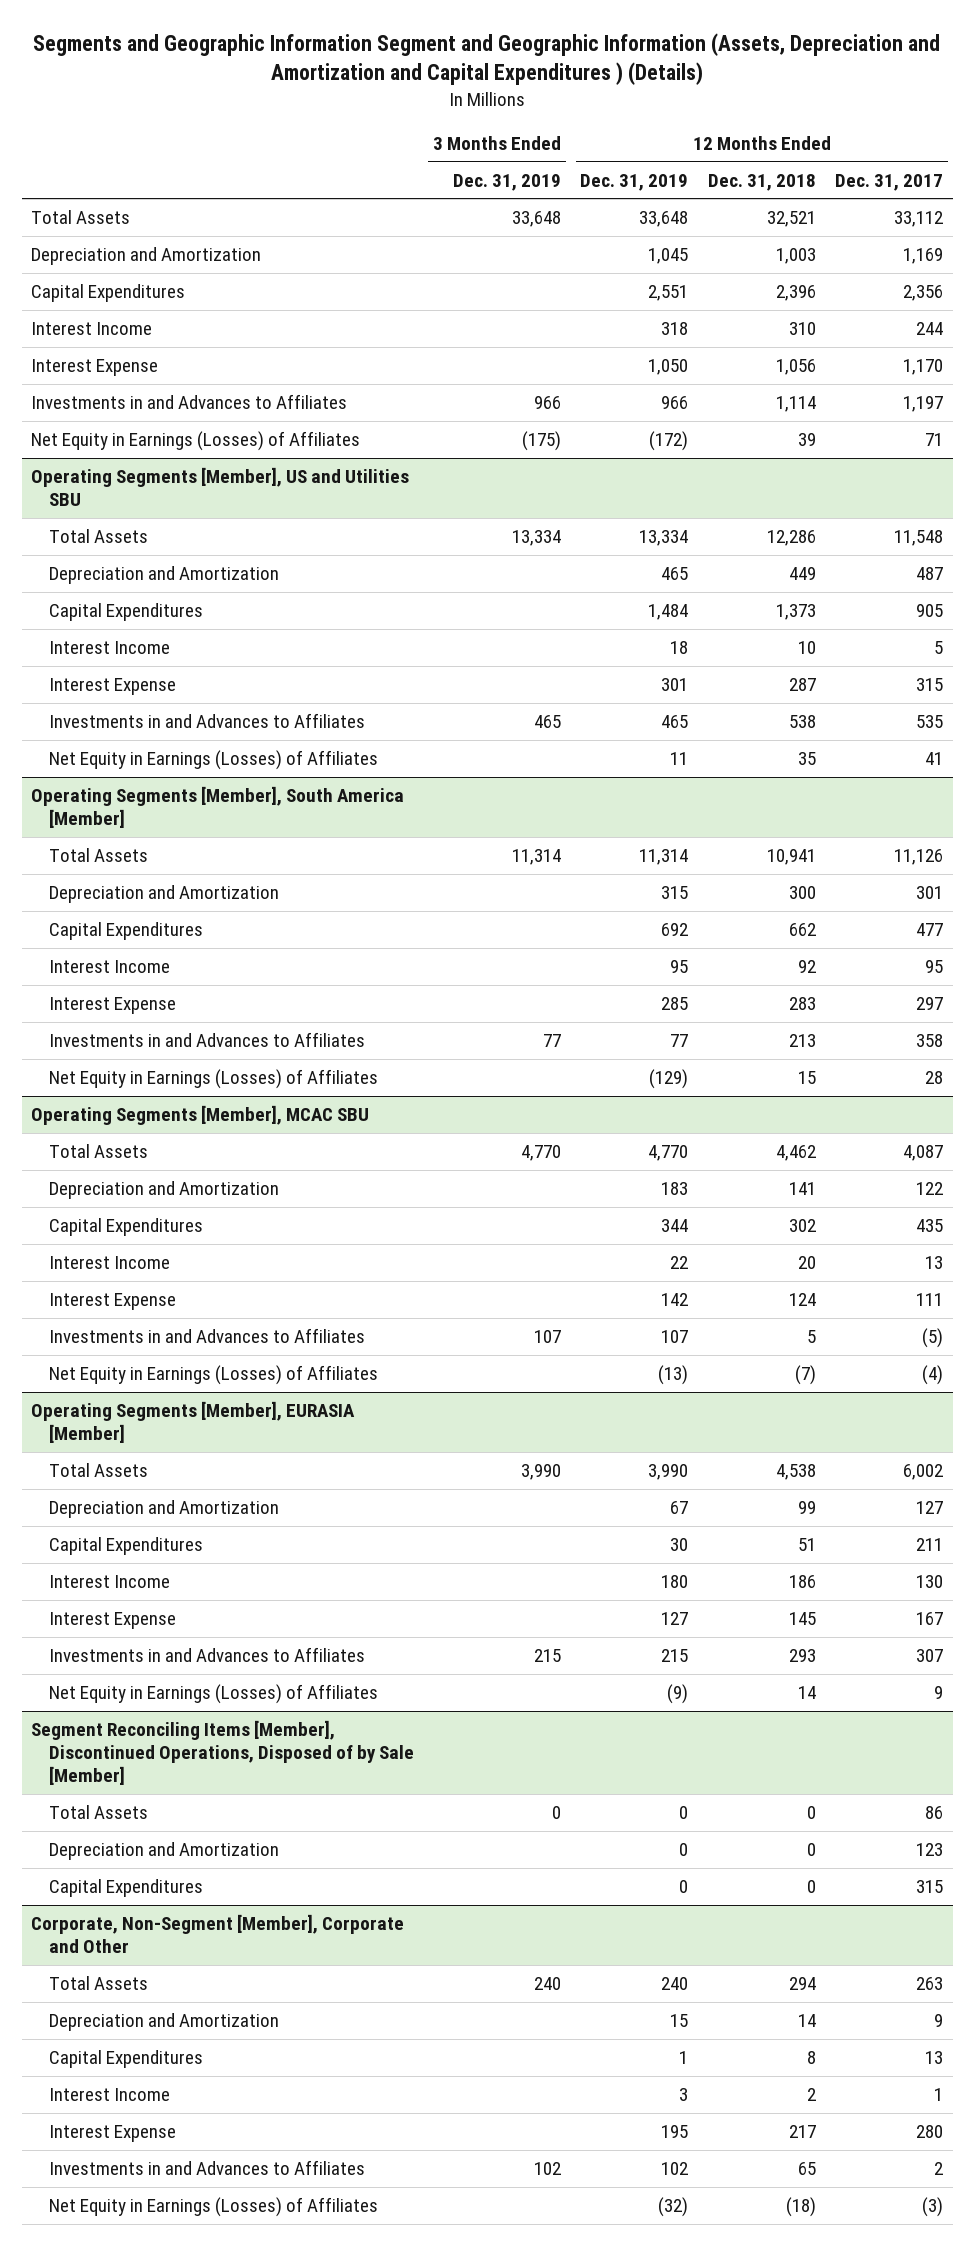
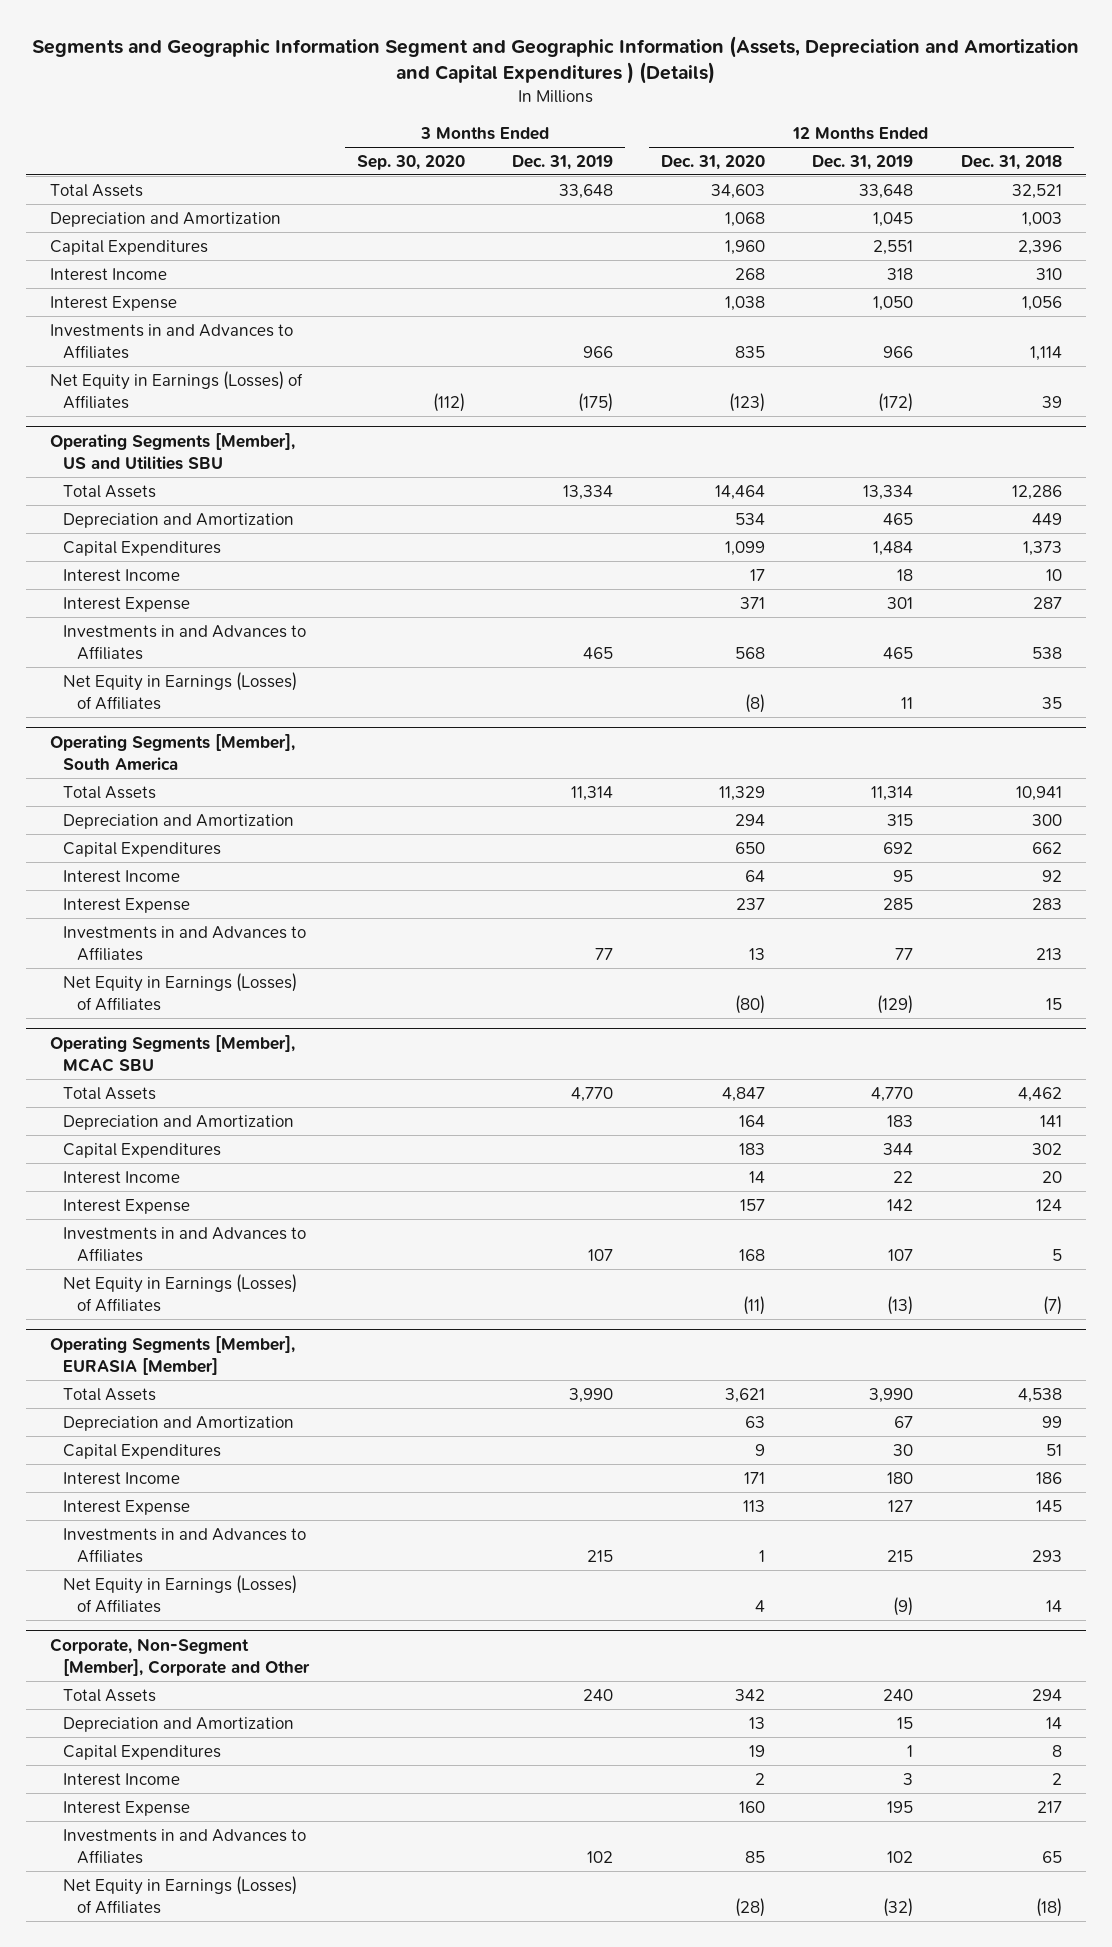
[835,173,944,191] Dec. 31, 2017 -> none
none -> [356,154,465,170] Sep. 30, 2020
none -> [660,154,765,170] Dec. 31, 2020
[31,786,405,829] Operating Segments [Member], South America [Member] -> [49,733,295,771] Operating Segments [Member], South America
[31,1720,414,1785] Segment Reconciling Items [Member], Discontinued Operations, Disposed of by Sale [Member] -> none
[48,1805,148,1820] Total Assets -> none
[48,1842,279,1861] Depreciation and Amortization -> none
[48,1879,203,1898] Capital Expenditures -> none

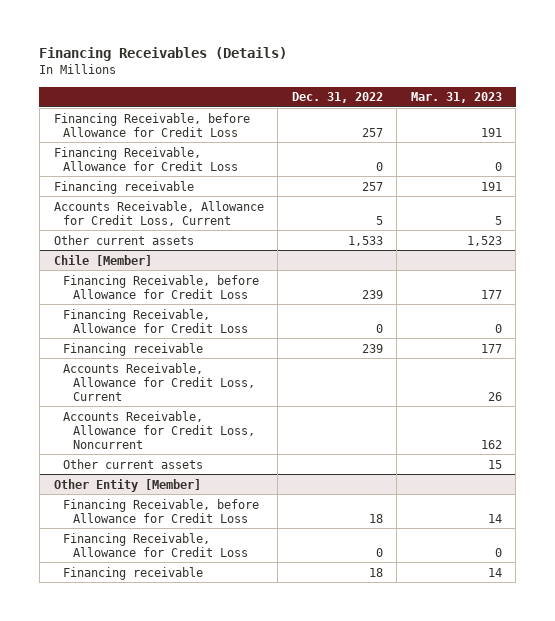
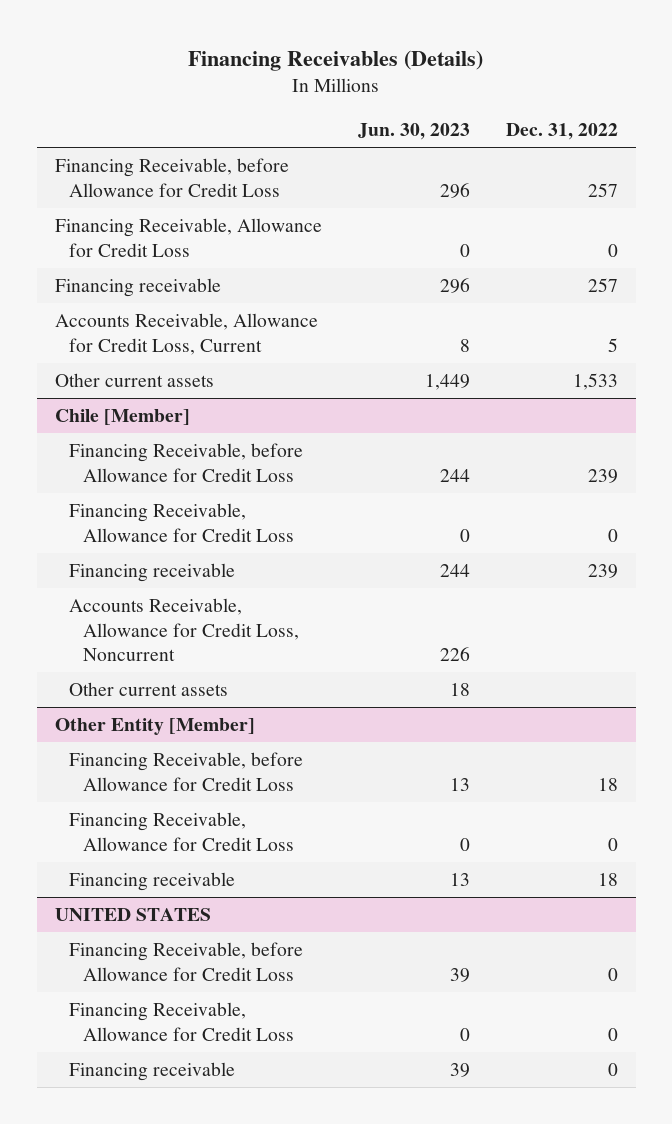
[410,92,502,104] Mar. 31, 2023 -> none
none -> [357,122,470,140] Jun. 30, 2023
[63,362,256,401] Accounts Receivable, Allowance for Credit Loss, Current -> none
none -> [54,908,211,922] UNITED STATES
none -> [68,942,303,981] Financing Receivable, before Allowance for Credit Loss
none -> [68,1002,295,1041] Financing Receivable, Allowance for Credit Loss
none -> [68,1062,235,1082] Financing receivable

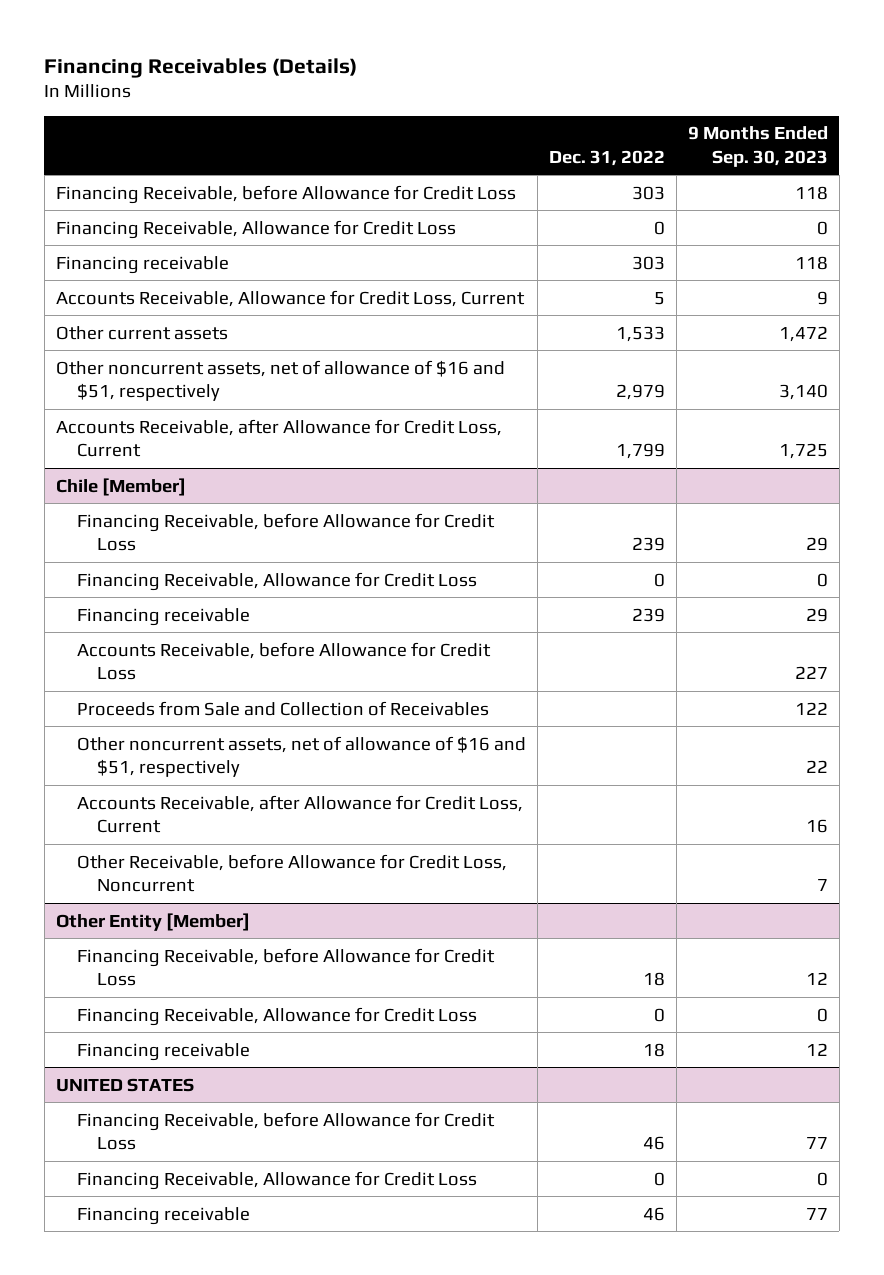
[357,122,470,140] Jun. 30, 2023 -> none
none -> [687,126,828,167] 9 Months Ended Sep. 30, 2023
[587,182,618,197] 257 -> [631,185,665,200] 303
[587,278,618,293] 257 -> [631,255,665,270] 303
none -> [55,359,505,401] Other noncurrent assets, net of allowance of $16 and $51, respectively
none -> [55,418,502,457] Accounts Receivable, after Allowance for Credit Loss, Current
[68,682,228,697] Other current assets -> none
[68,598,300,662] Accounts Receivable, Allowance for Credit Loss, Noncurrent -> [76,641,491,680] Accounts Receivable, before Allowance for Credit Loss
none -> [76,700,489,716] Proceeds from Sale and Collection of Receivables
none -> [76,735,526,777] Other noncurrent assets, net of allowance of $16 and $51, respectively
none -> [76,794,523,833] Accounts Receivable, after Allowance for Credit Loss, Current
none -> [76,853,507,892] Other Receivable, before Allowance for Credit Loss, Noncurrent
[607,967,618,981] 0 -> [642,1135,665,1150] 46
[607,1063,618,1077] 0 -> [642,1206,665,1221] 46

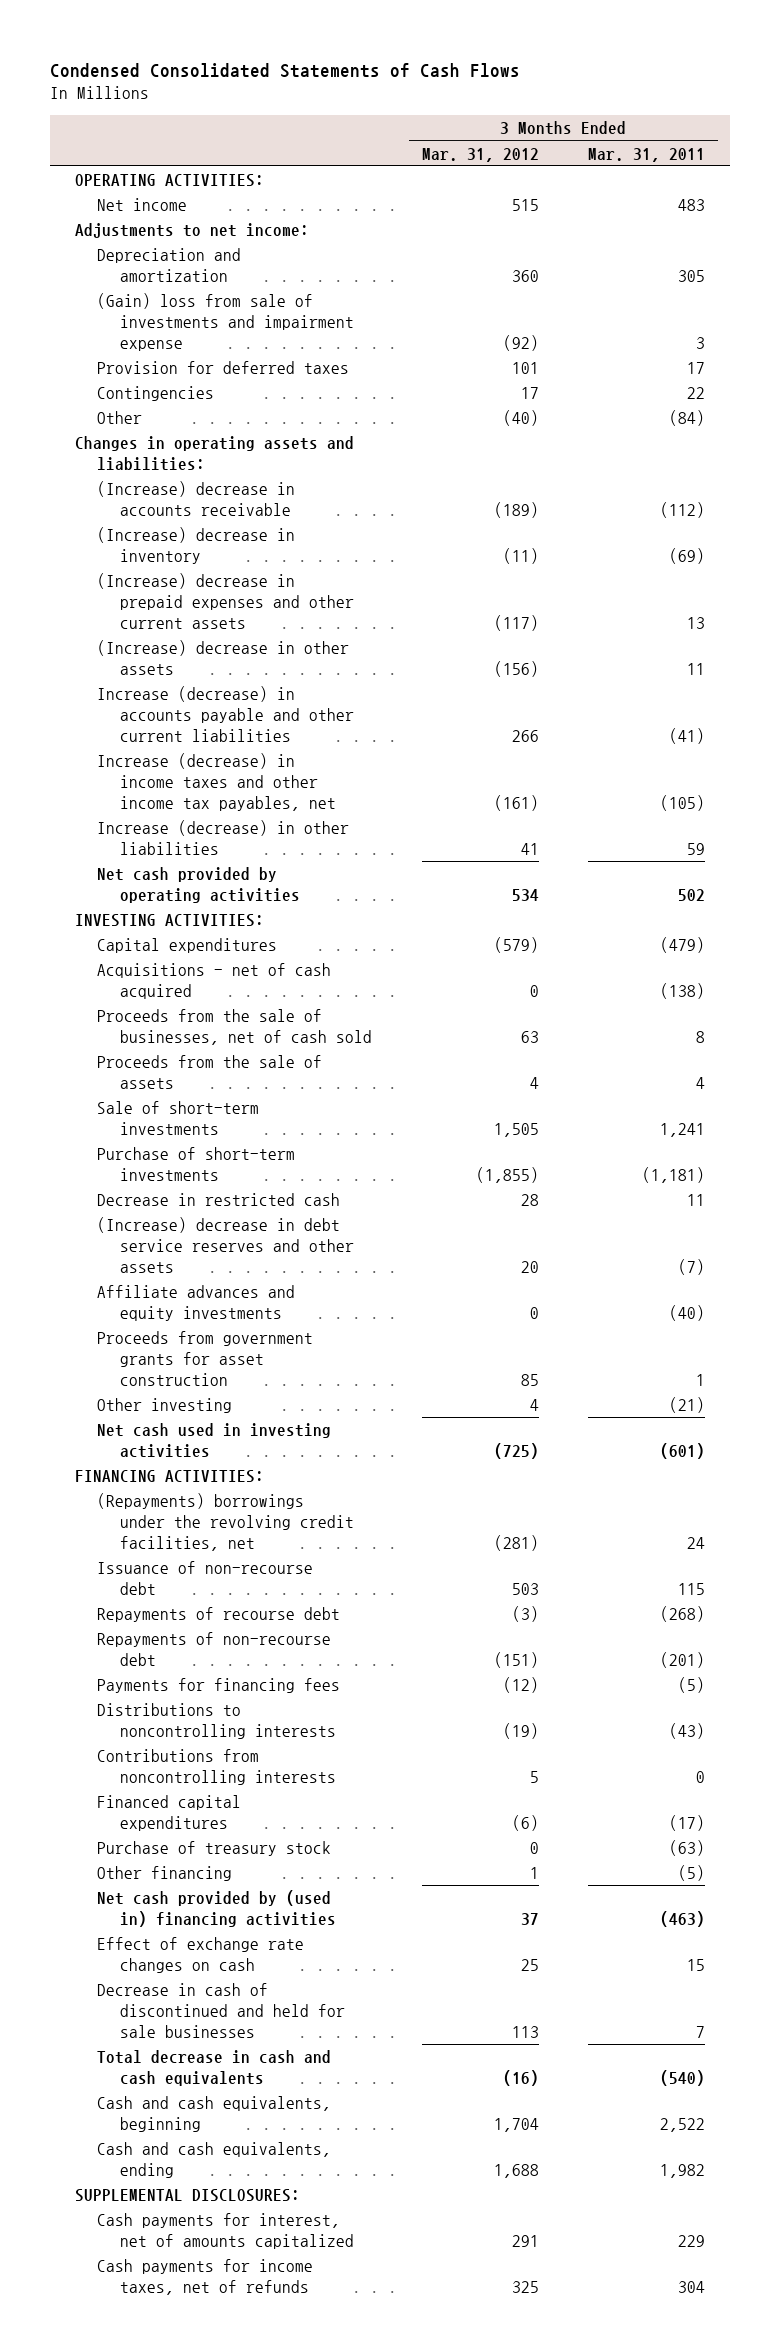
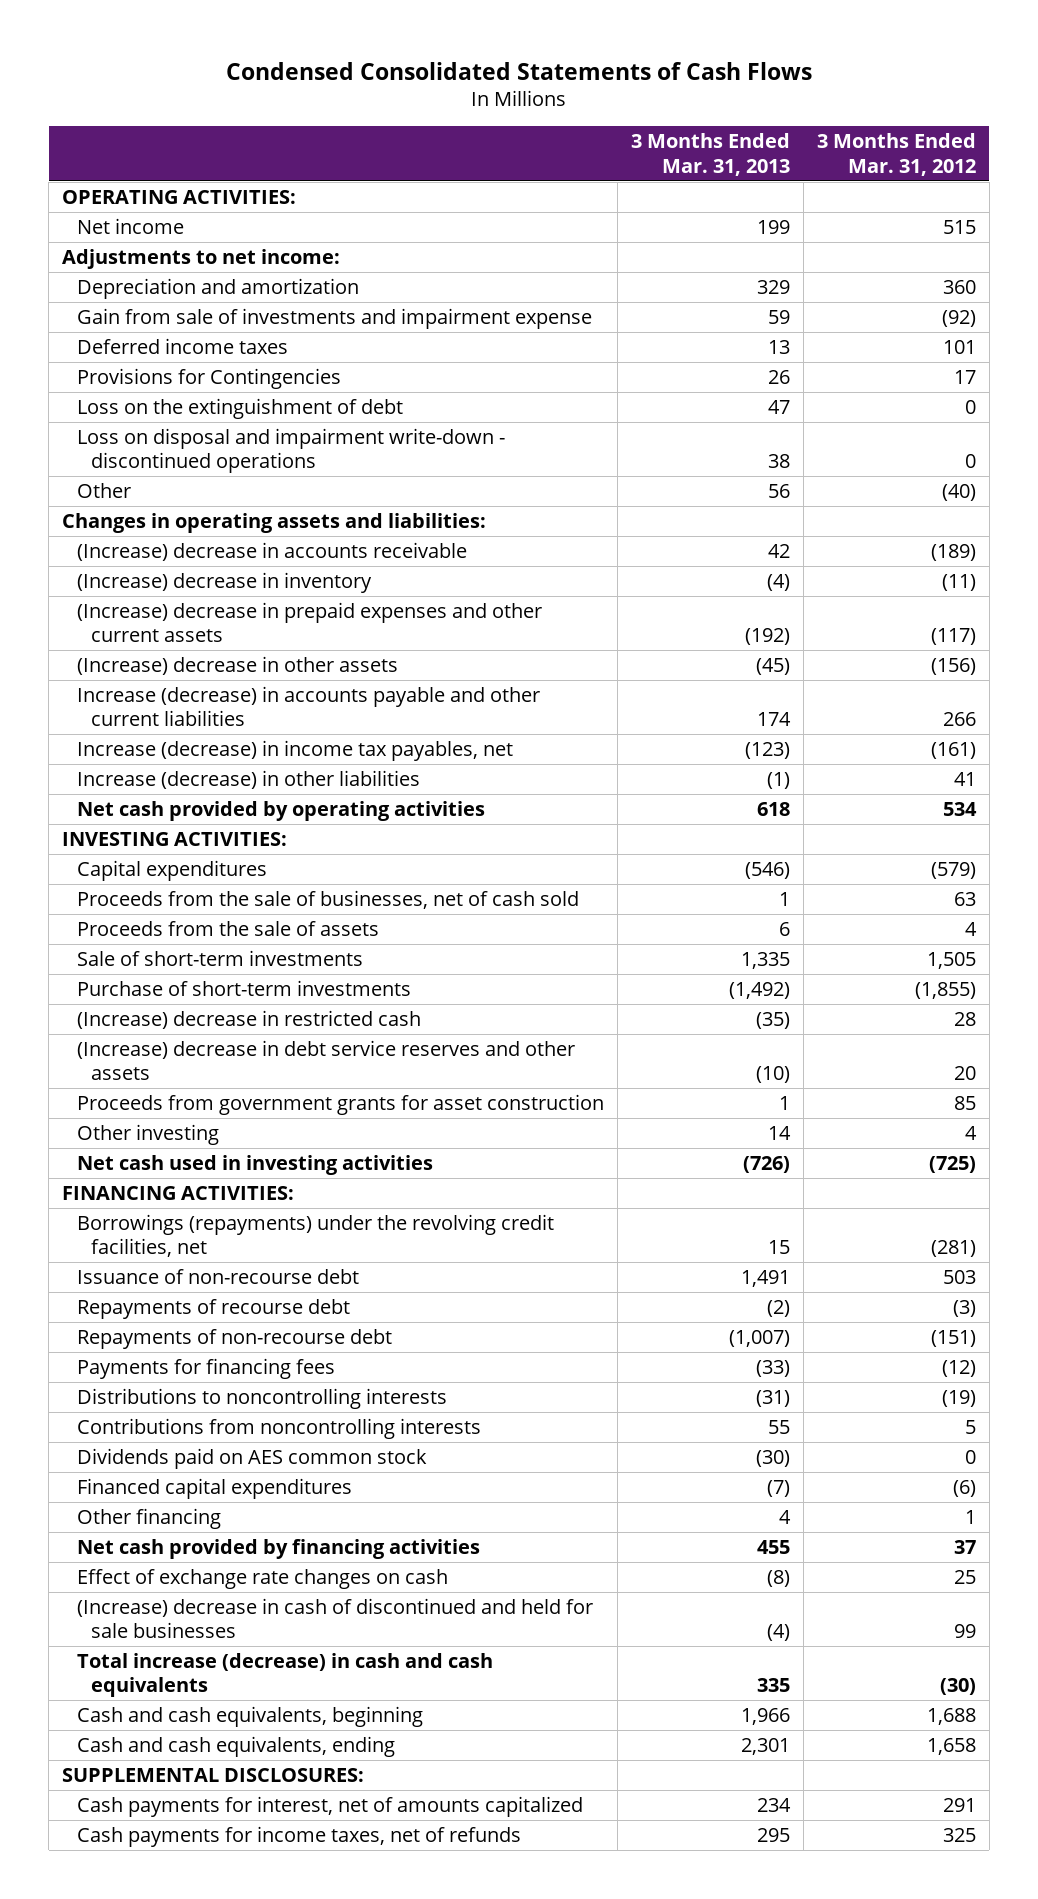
[588,147,706,162] Mar. 31, 2011 -> none
none -> [630,133,790,176] 3 Months Ended Mar. 31, 2013
[97,293,354,351] (Gain) loss from sale of investments and impairment expense -> [76,308,592,330] Gain from sale of investments and impairment expense
[97,361,350,375] Provision for deferred taxes -> [76,338,288,355] Deferred income taxes
[97,386,215,402] Contingencies -> [76,368,341,390] Provisions for Contingencies
none -> [76,398,403,420] Loss on the extinguishment of debt
none -> [76,428,505,474] Loss on disposal and impairment write-down - discontinued operations
[97,753,336,811] Increase (decrease) in income taxes and other income tax payables, net -> [76,740,513,762] Increase (decrease) in income tax payables, net
[97,963,332,1000] Acquisitions - net of cash acquired -> none
[97,1193,341,1207] Decrease in restricted cash -> [76,1010,421,1030] (Increase) decrease in restricted cash
[97,1285,296,1322] Affiliate advances and equity investments -> none
[97,1493,354,1551] (Repayments) borrowings under the revolving credit facilities, net -> [76,1214,554,1258] Borrowings (repayments) under the revolving credit facilities, net
none -> [76,1448,427,1470] Dividends paid on AES common stock
[97,1841,332,1857] Purchase of treasury stock -> none
[97,1890,336,1928] Net cash provided by (used in) financing activities -> [76,1539,480,1560] Net cash provided by financing activities
[97,1983,345,2038] Decrease in cash of discontinued and held for sale businesses -> [76,1598,593,1639] (Increase) decrease in cash of discontinued and held for sale businesses
[511,2025,539,2038] 113 -> [953,1624,976,1639] 99
[97,2050,332,2087] Total decrease in cash and cash equivalents -> [76,1653,493,1698] Total increase (decrease) in cash and cash equivalents
[502,2070,539,2087] (16) -> [939,1678,976,1696] (30)
[493,2118,539,2133] 1,704 -> [926,1708,976,1726] 1,688
[493,2164,539,2179] 1,688 -> [926,1738,976,1756] 1,658

